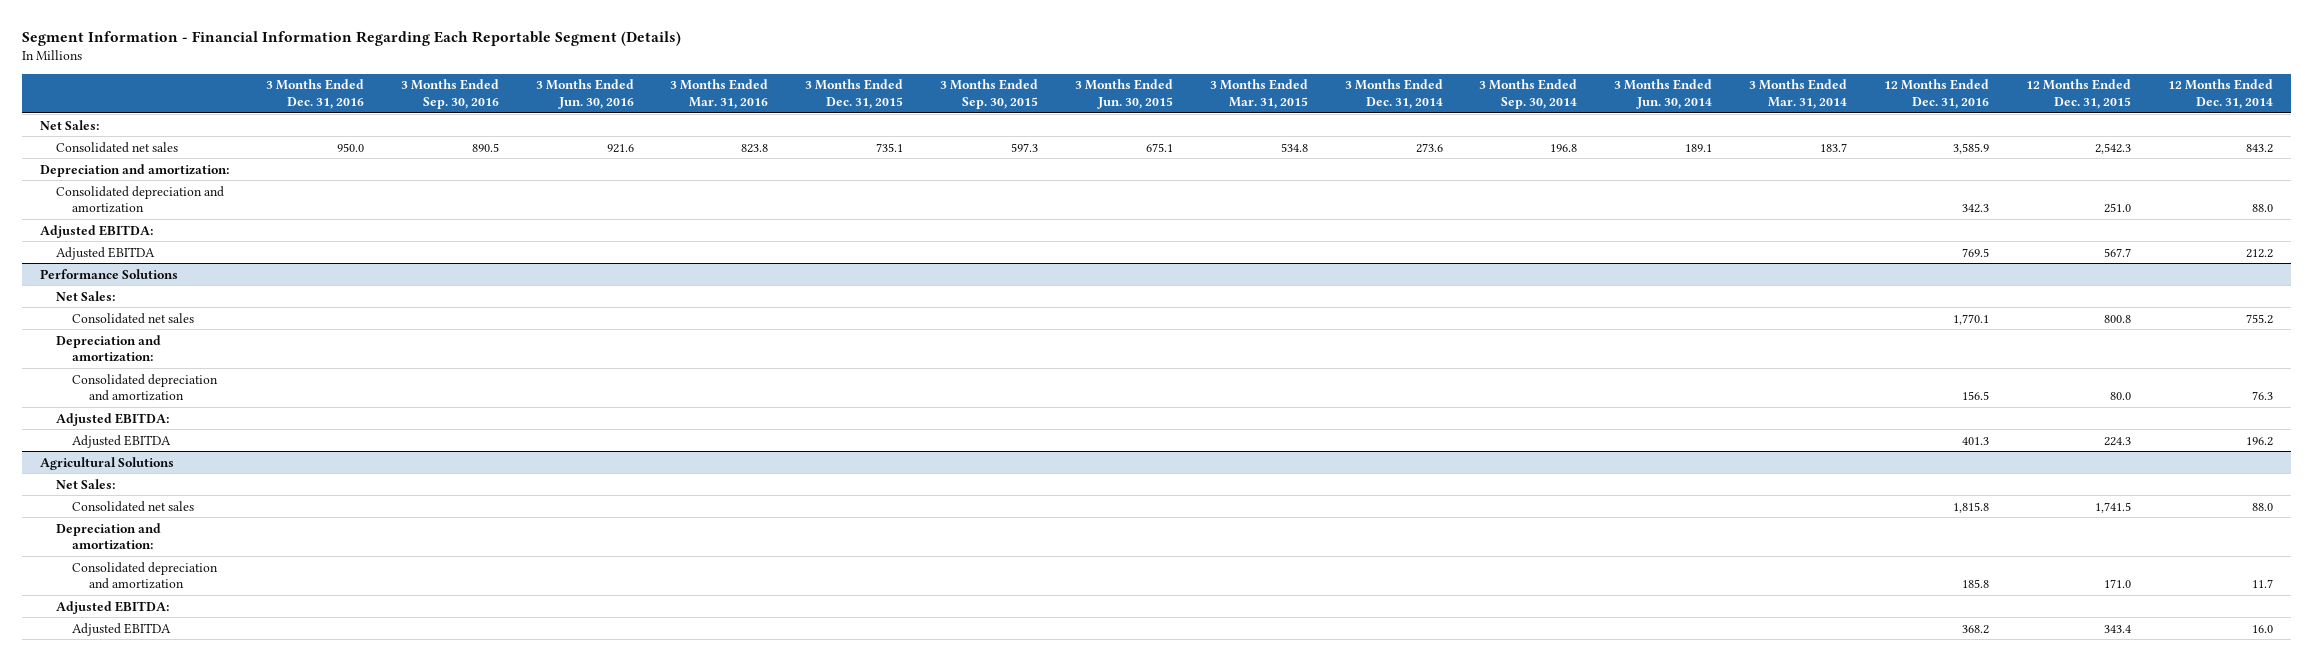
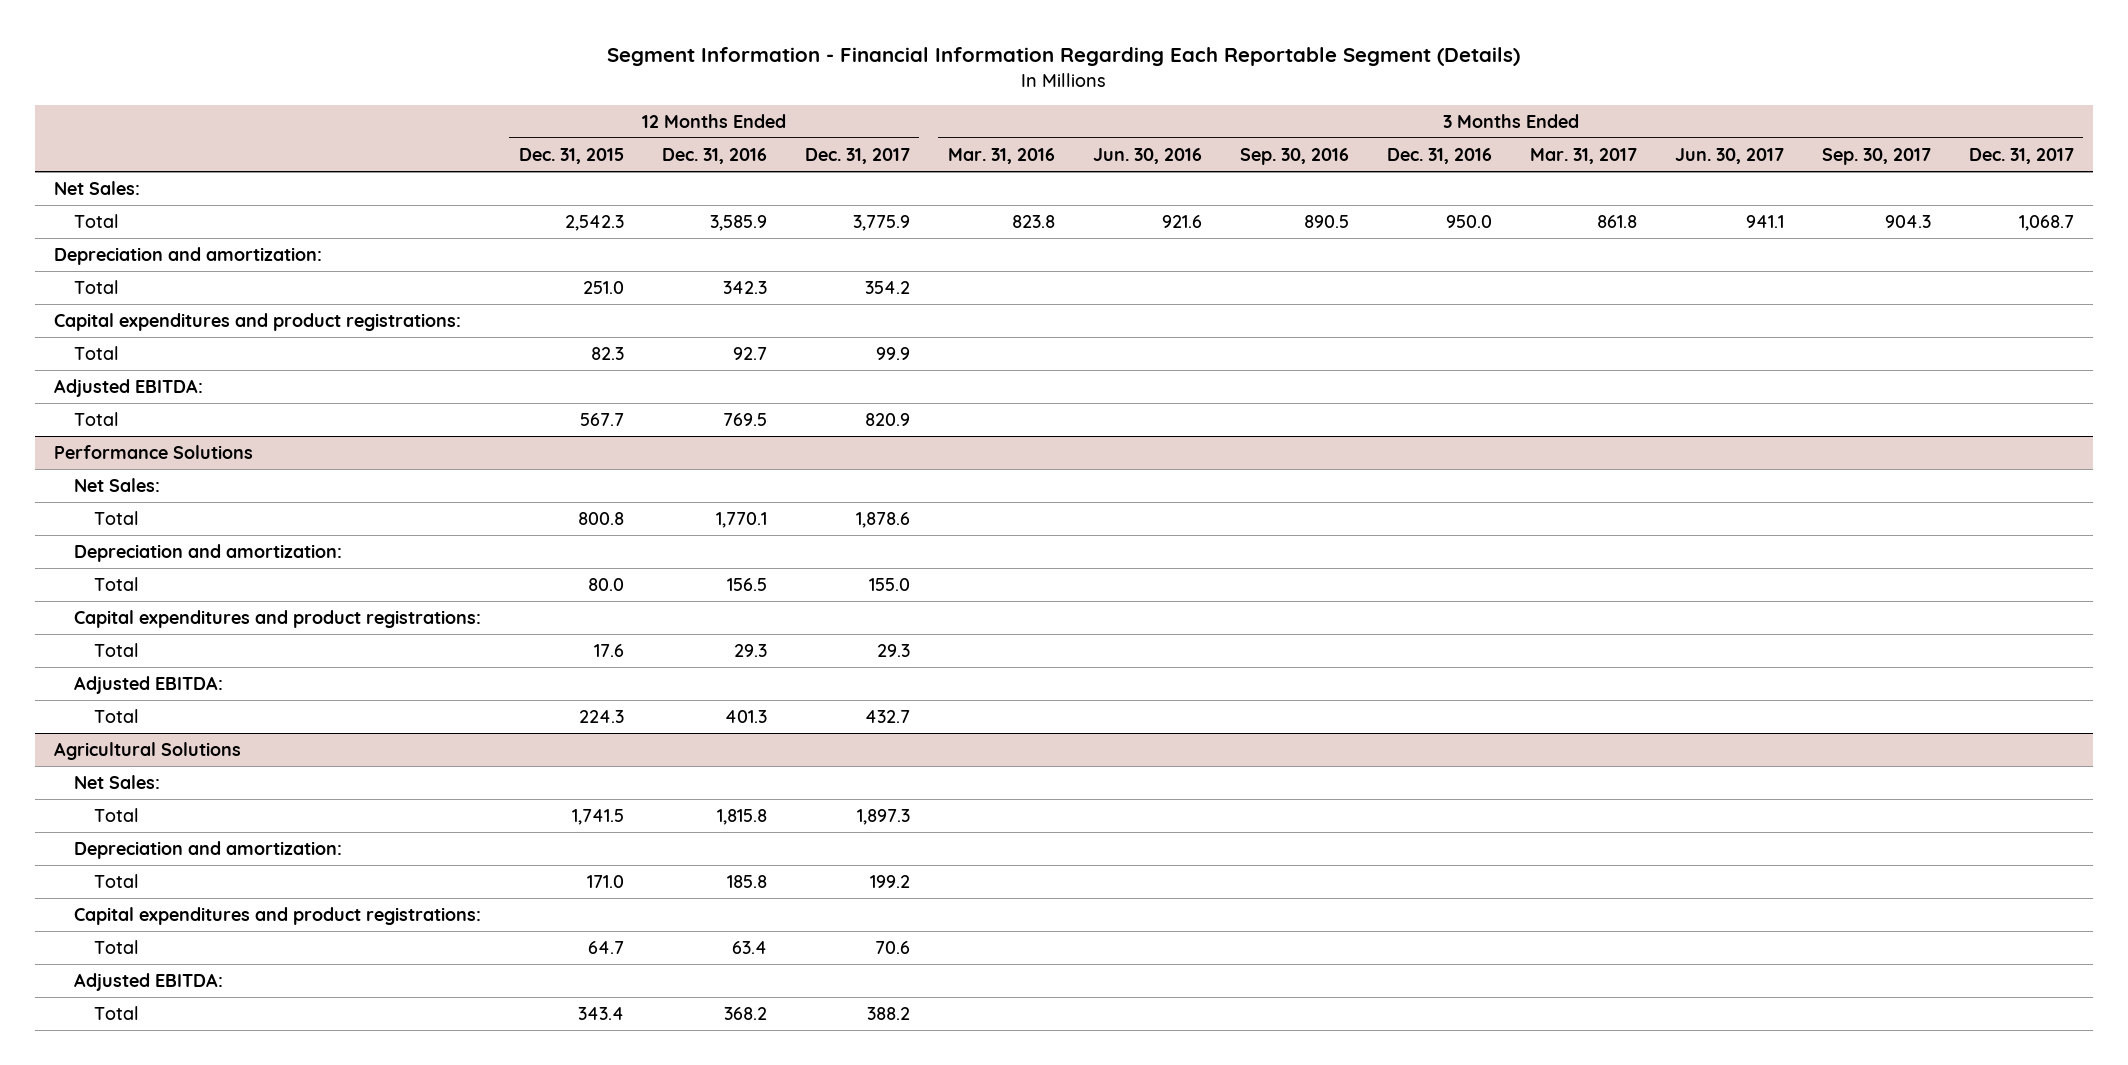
[805,79,904,110] 3 Months Ended Dec. 31, 2015 -> none
[940,79,1039,110] 3 Months Ended Sep. 30, 2015 -> none
[1074,79,1173,110] 3 Months Ended Jun. 30, 2015 -> none
[1209,79,1308,110] 3 Months Ended Mar. 31, 2015 -> none
[1344,79,1443,110] 3 Months Ended Dec. 31, 2014 -> none
[1479,79,1578,110] 3 Months Ended Sep. 30, 2014 -> none
[1614,79,1713,110] 3 Months Ended Jun. 30, 2014 -> none
[1749,79,1848,110] 3 Months Ended Mar. 31, 2014 -> none
[2167,79,2273,110] 12 Months Ended Dec. 31, 2014 -> none
none -> [804,147,910,164] Dec. 31, 2017
none -> [1529,147,1637,164] Mar. 31, 2017
none -> [1674,147,1784,164] Jun. 30, 2017
none -> [1821,147,1931,165] Sep. 30, 2017
none -> [1968,147,2074,164] Dec. 31, 2017
[56,141,179,153] Consolidated net sales -> [73,214,119,229] Total
[56,185,225,214] Consolidated depreciation and amortization -> [73,280,119,295] Total
none -> [53,313,461,332] Capital expenditures and product registrations:
none -> [73,346,119,361] Total
[56,246,156,260] Adjusted EBITDA -> [73,412,119,427] Total
[72,312,195,324] Consolidated net sales -> [93,511,139,526] Total
[72,373,219,402] Consolidated depreciation and amortization -> [93,577,139,592] Total
none -> [73,610,481,629] Capital expenditures and product registrations:
none -> [93,643,139,658] Total
[72,434,172,448] Adjusted EBITDA -> [93,709,139,724] Total
[72,500,195,512] Consolidated net sales -> [93,808,139,823] Total
[72,561,219,590] Consolidated depreciation and amortization -> [93,874,139,889] Total
none -> [73,907,481,926] Capital expenditures and product registrations:
none -> [93,940,139,955] Total
[72,622,172,636] Adjusted EBITDA -> [93,1006,139,1021] Total

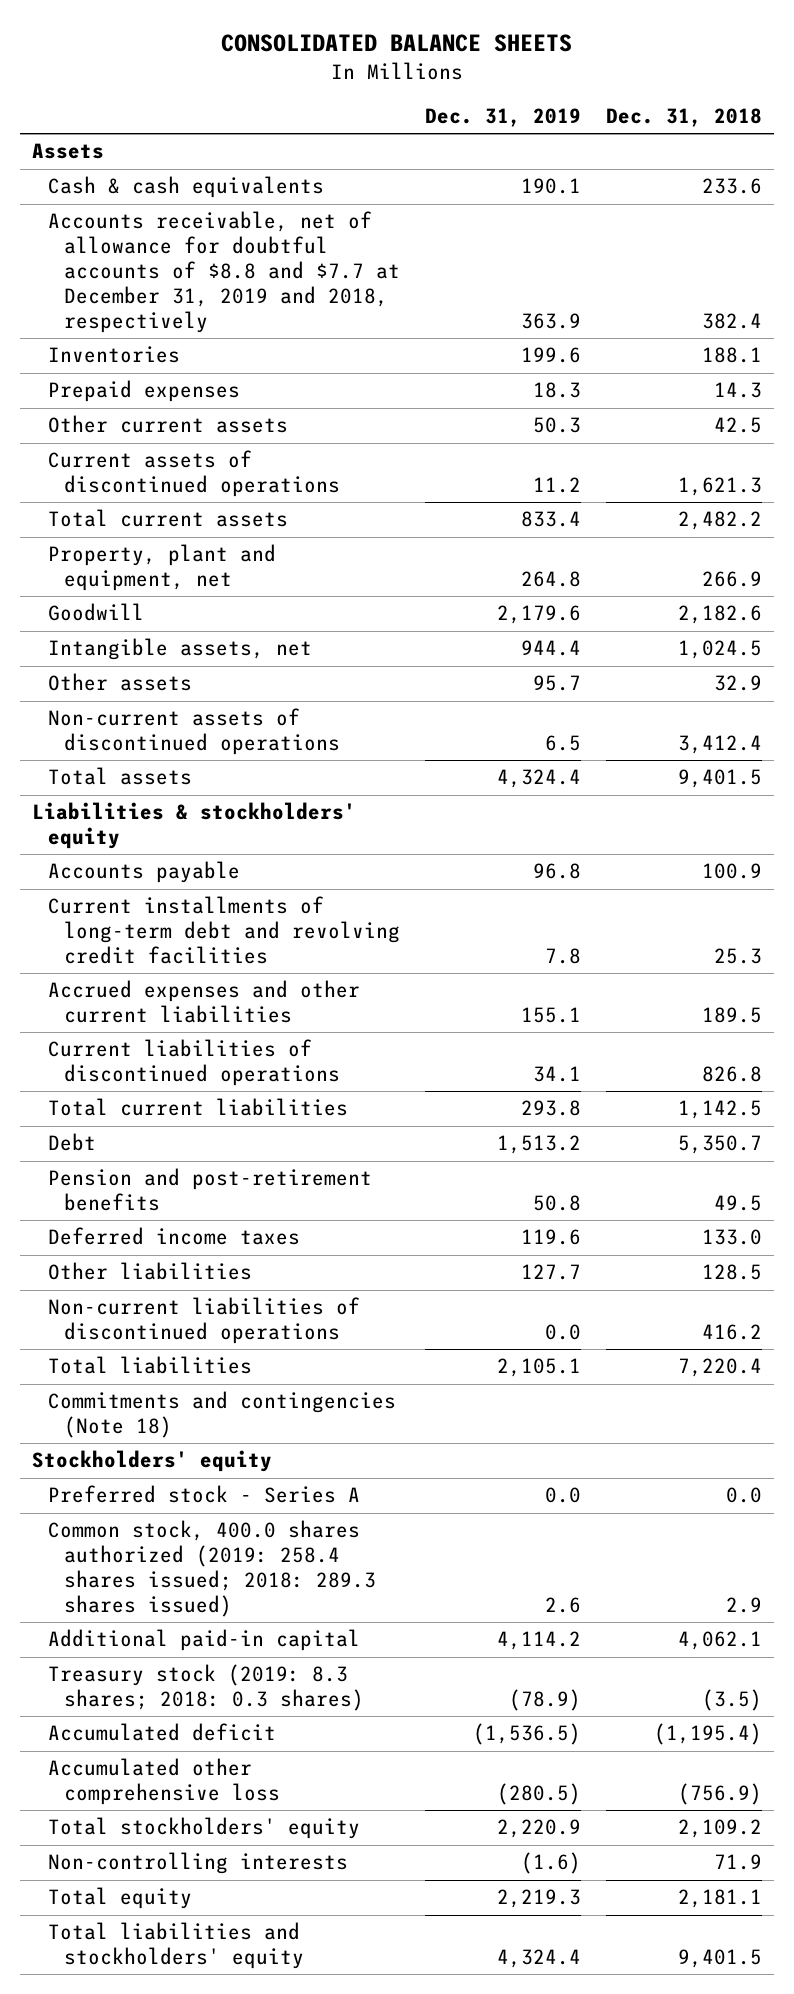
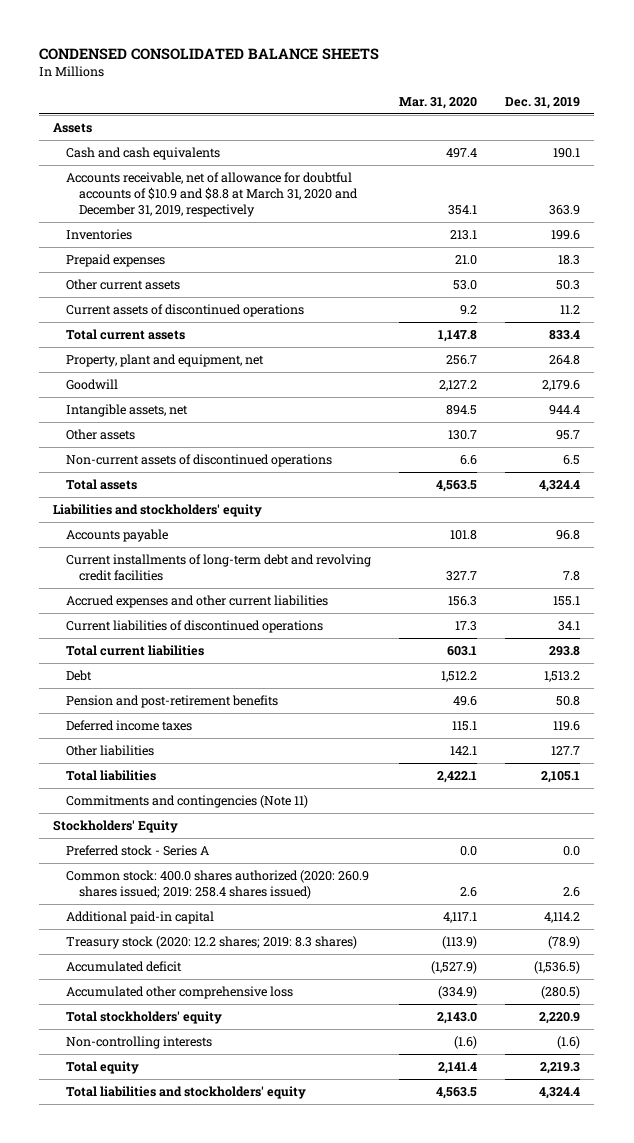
[220,34,572,53] CONSOLIDATED BALANCE SHEETS -> [39,47,380,60] CONDENSED CONSOLIDATED BALANCE SHEETS
[605,108,762,128] Dec. 31, 2018 -> none
none -> [399,96,478,109] Mar. 31, 2020
[47,176,324,199] Cash & cash equivalents -> [66,147,221,161] Cash and cash equivalents
[47,211,400,334] Accounts receivable, net of allowance for doubtful accounts of $8.8 and $7.7 at December 31, 2019 and 2018, respectively -> [66,172,359,218] Accounts receivable, net of allowance for doubtful accounts of $10.9 and $8.8 at March 31, 2020 and December 31, 2019, respectively
[32,802,357,850] Liabilities & stockholders' equity -> [53,504,263,518] Liabilities and stockholders' equity
[47,1297,360,1345] Non-current liabilities of discontinued operations -> none
[47,1391,396,1439] Commitments and contingencies (Note 18) -> [66,795,309,809] Commitments and contingencies (Note 11)
[32,1450,273,1473] Stockholders' equity -> [53,820,179,834] Stockholders' Equity
[47,1520,376,1618] Common stock, 400.0 shares authorized (2019: 258.4 shares issued; 2018: 289.3 shares issued) -> [66,870,370,900] Common stock: 400.0 shares authorized (2020: 260.9 shares issued; 2019: 258.4 shares issued)
[47,1664,364,1712] Treasury stock (2019: 8.3 shares; 2018: 0.3 shares) -> [66,936,358,950] Treasury stock (2020: 12.2 shares; 2019: 8.3 shares)

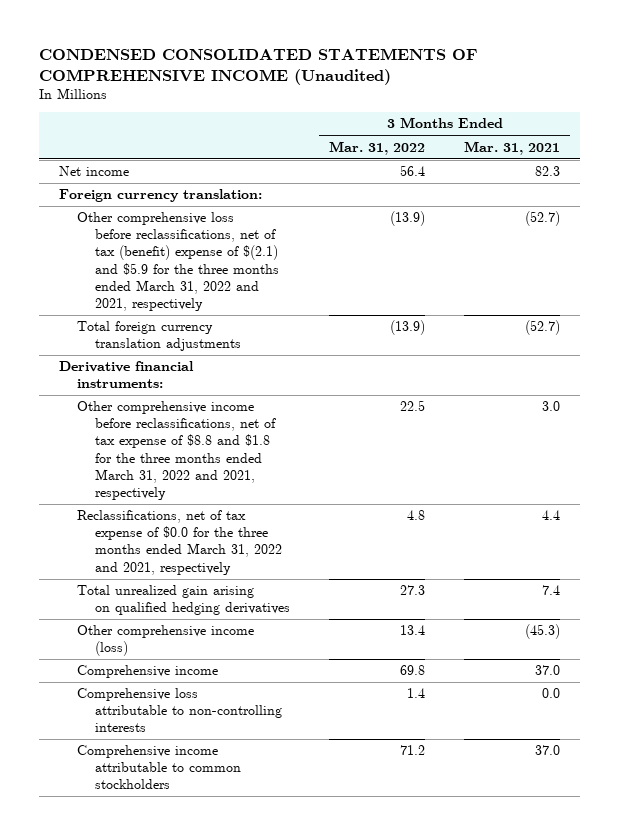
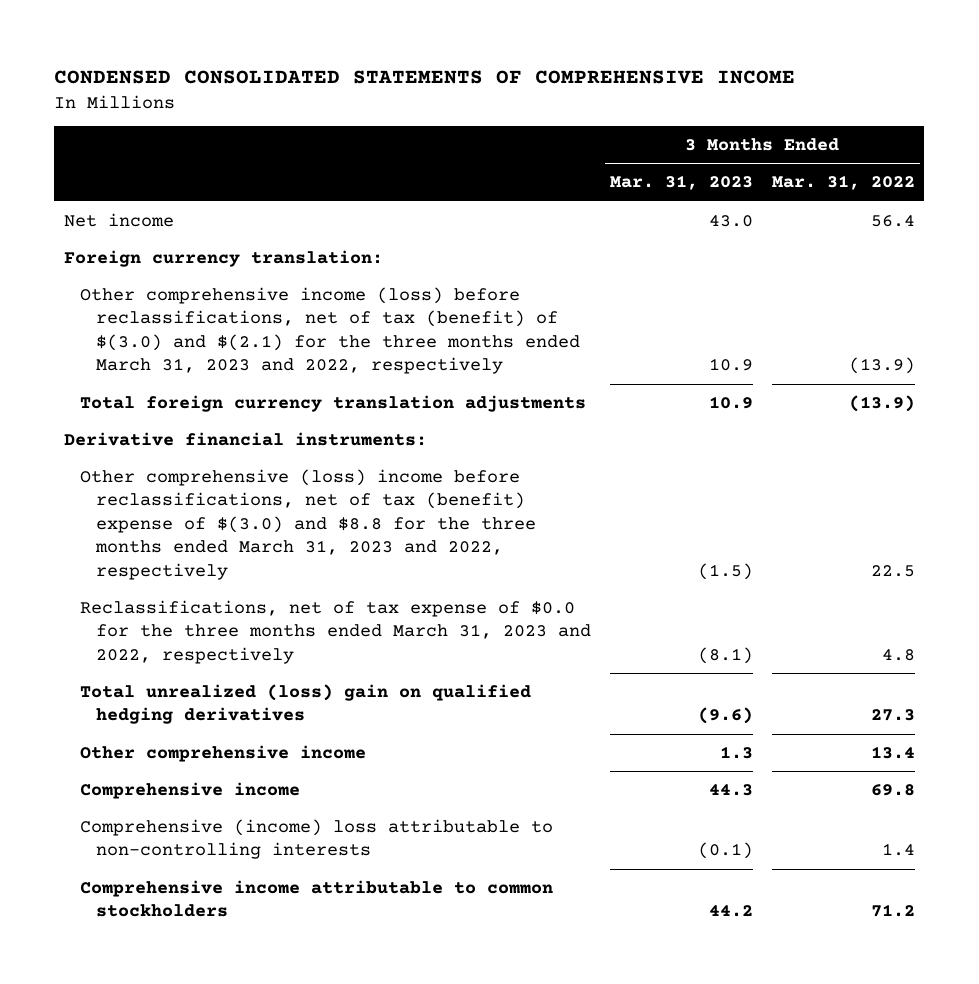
[39,47,479,85] CONDENSED CONSOLIDATED STATEMENTS OF COMPREHENSIVE INCOME (Unaudited) -> [54,69,796,84] CONDENSED CONSOLIDATED STATEMENTS OF COMPREHENSIVE INCOME
[464,140,561,155] Mar. 31, 2021 -> none
none -> [609,175,753,191] Mar. 31, 2023
[76,212,279,311] Other comprehensive loss before reclassifications, net of tax (benefit) expense of $(2.1) and $5.9 for the three months ended March 31, 2022 and 2021, respectively -> [79,286,580,375] Other comprehensive income (loss) before reclassifications, net of tax (benefit) of $(3.0) and $(2.1) for the three months ended March 31, 2023 and 2022, respectively
[76,401,276,500] Other comprehensive income before reclassifications, net of tax expense of $8.8 and $1.8 for the three months ended March 31, 2022 and 2021, respectively -> [79,468,536,580] Other comprehensive (loss) income before reclassifications, net of tax (benefit) expense of $(3.0) and $8.8 for the three months ended March 31, 2023 and 2022, respectively
[76,510,282,575] Reclassifications, net of tax expense of $0.0 for the three months ended March 31, 2022 and 2021, respectively -> [79,599,591,664] Reclassifications, net of tax expense of $0.0 for the three months ended March 31, 2023 and 2022, respectively
[76,585,290,616] Total unrealized gain arising on qualified hedging derivatives -> [79,683,531,725] Total unrealized (loss) gain on qualified hedging derivatives
[76,625,254,657] Other comprehensive income (loss) -> [79,744,366,762] Other comprehensive income
[76,688,282,733] Comprehensive loss attributable to non-controlling interests -> [79,818,553,860] Comprehensive (income) loss attributable to non-controlling interests

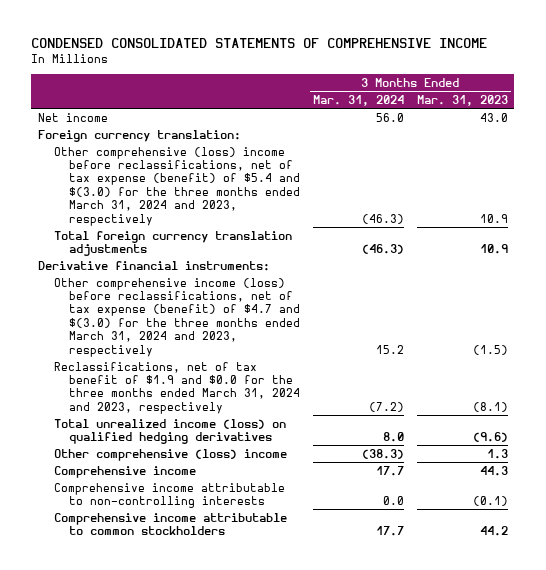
[771,175,915,191] Mar. 31, 2022 -> none
none -> [313,94,405,106] Mar. 31, 2024
[79,286,580,375] Other comprehensive income (loss) before reclassifications, net of tax (benefit) of $(3.0) and $(2.1) for the three months ended March 31, 2023 and 2022, respectively -> [53,146,301,226] Other comprehensive (loss) income before reclassifications, net of tax expense (benefit) of $5.4 and $(3.0) for the three months ended March 31, 2024 and 2023, respectively
[79,468,536,580] Other comprehensive (loss) income before reclassifications, net of tax (benefit) expense of $(3.0) and $8.8 for the three months ended March 31, 2023 and 2022, respectively -> [53,277,301,357] Other comprehensive income (loss) before reclassifications, net of tax expense (benefit) of $4.7 and $(3.0) for the three months ended March 31, 2024 and 2023, respectively
[79,599,591,664] Reclassifications, net of tax expense of $0.0 for the three months ended March 31, 2023 and 2022, respectively -> [53,361,301,414] Reclassifications, net of tax benefit of $1.9 and $0.0 for the three months ended March 31, 2024 and 2023, respectively
[79,683,531,725] Total unrealized (loss) gain on qualified hedging derivatives -> [53,418,286,445] Total unrealized income (loss) on qualified hedging derivatives
[79,744,366,762] Other comprehensive income -> [53,448,287,461] Other comprehensive (loss) income
[79,818,553,860] Comprehensive (income) loss attributable to non-controlling interests -> [53,482,285,509] Comprehensive income attributable to non-controlling interests

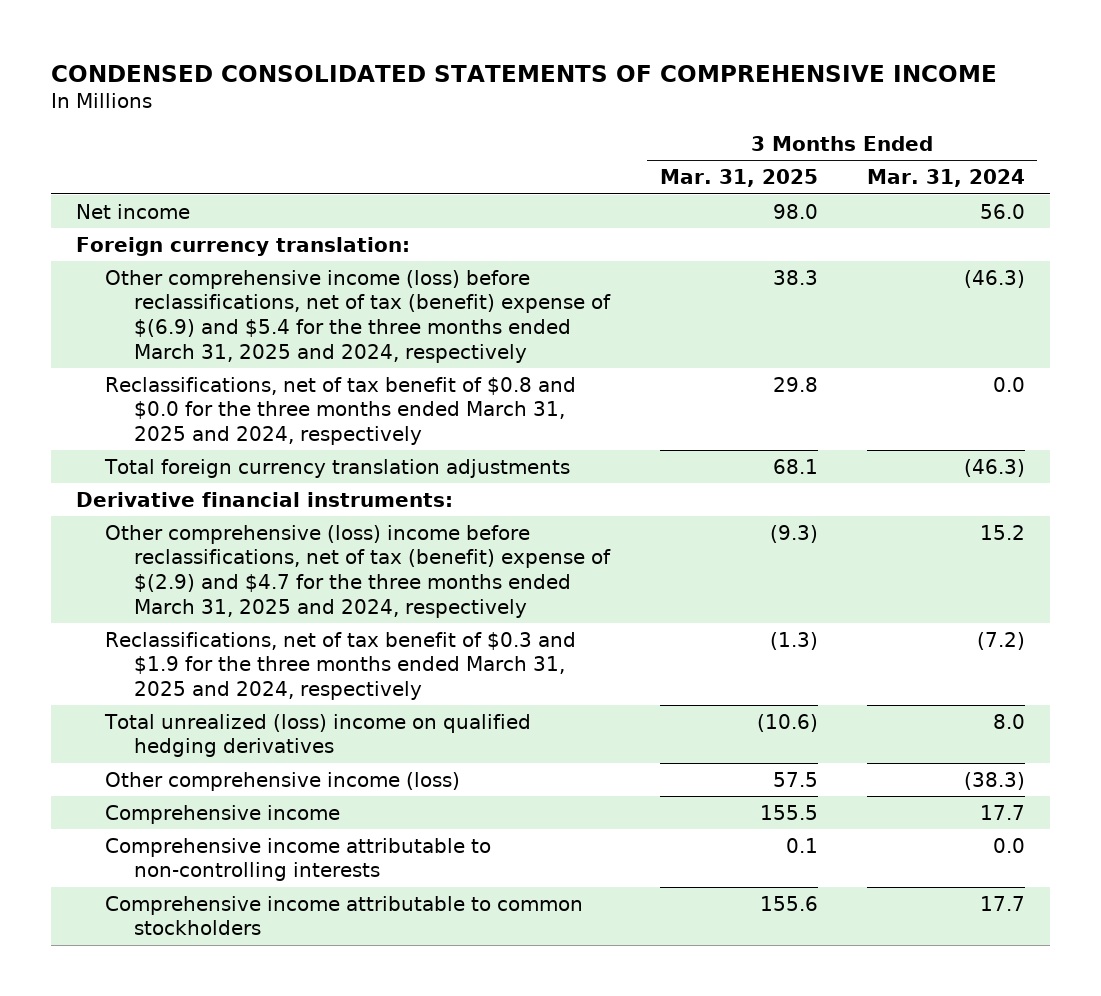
[416,94,508,106] Mar. 31, 2023 -> none
none -> [659,169,818,188] Mar. 31, 2025
[53,146,301,226] Other comprehensive (loss) income before reclassifications, net of tax expense (benefit) of $5.4 and $(3.0) for the three months ended March 31, 2024 and 2023, respectively -> [105,269,612,363] Other comprehensive income (loss) before reclassifications, net of tax (benefit) expense of $(6.9) and $5.4 for the three months ended March 31, 2025 and 2024, respectively
none -> [105,376,577,445] Reclassifications, net of tax benefit of $0.8 and $0.0 for the three months ended March 31, 2025 and 2024, respectively
[53,277,301,357] Other comprehensive income (loss) before reclassifications, net of tax expense (benefit) of $4.7 and $(3.0) for the three months ended March 31, 2024 and 2023, respectively -> [105,524,612,618] Other comprehensive (loss) income before reclassifications, net of tax (benefit) expense of $(2.9) and $4.7 for the three months ended March 31, 2025 and 2024, respectively
[53,361,301,414] Reclassifications, net of tax benefit of $1.9 and $0.0 for the three months ended March 31, 2024 and 2023, respectively -> [105,631,577,700] Reclassifications, net of tax benefit of $0.3 and $1.9 for the three months ended March 31, 2025 and 2024, respectively
[53,418,286,445] Total unrealized income (loss) on qualified hedging derivatives -> [104,713,532,758] Total unrealized (loss) income on qualified hedging derivatives
[53,448,287,461] Other comprehensive (loss) income -> [105,771,461,791] Other comprehensive income (loss)

